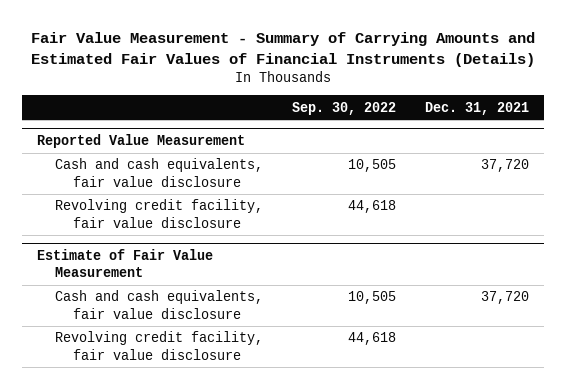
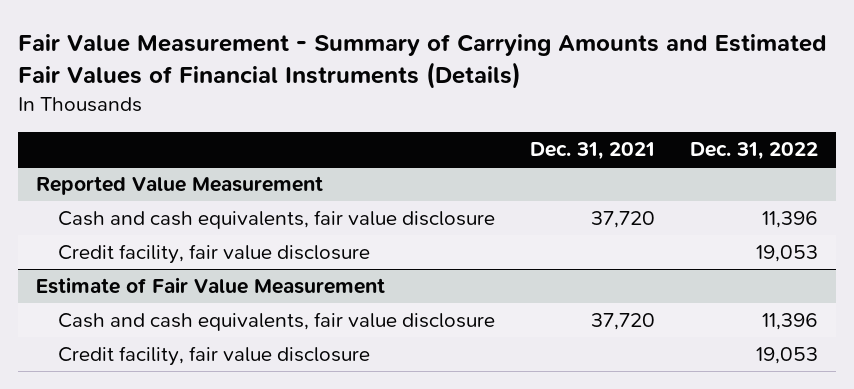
[292,101,397,115] Sep. 30, 2022 -> none
none -> [690,142,819,161] Dec. 31, 2022
[54,199,263,228] Revolving credit facility, fair value disclosure -> [58,244,371,265] Credit facility, fair value disclosure
[54,331,263,360] Revolving credit facility, fair value disclosure -> [58,346,371,367] Credit facility, fair value disclosure

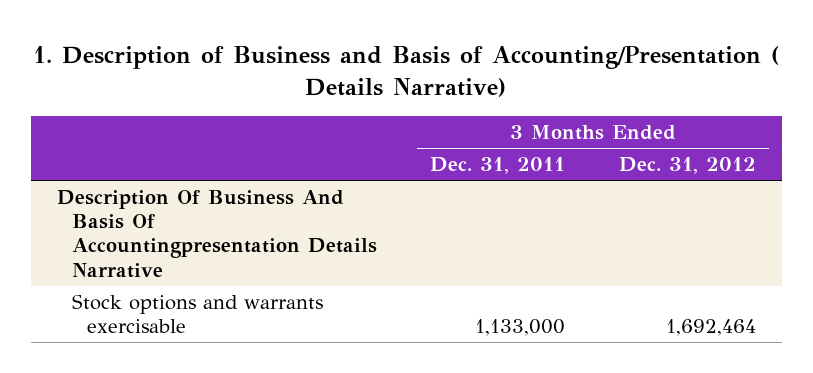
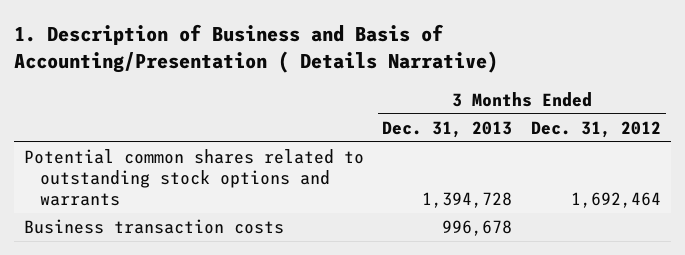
[430,157,566,175] Dec. 31, 2011 -> none
none -> [382,121,513,139] Dec. 31, 2013
[57,190,378,278] Description Of Business And Basis Of Accountingpresentation Details Narrative -> none
[72,294,324,334] Stock options and warrants exercisable -> [23,149,364,207] Potential common shares related to outstanding stock options and warrants
none -> [23,219,284,235] Business transaction costs

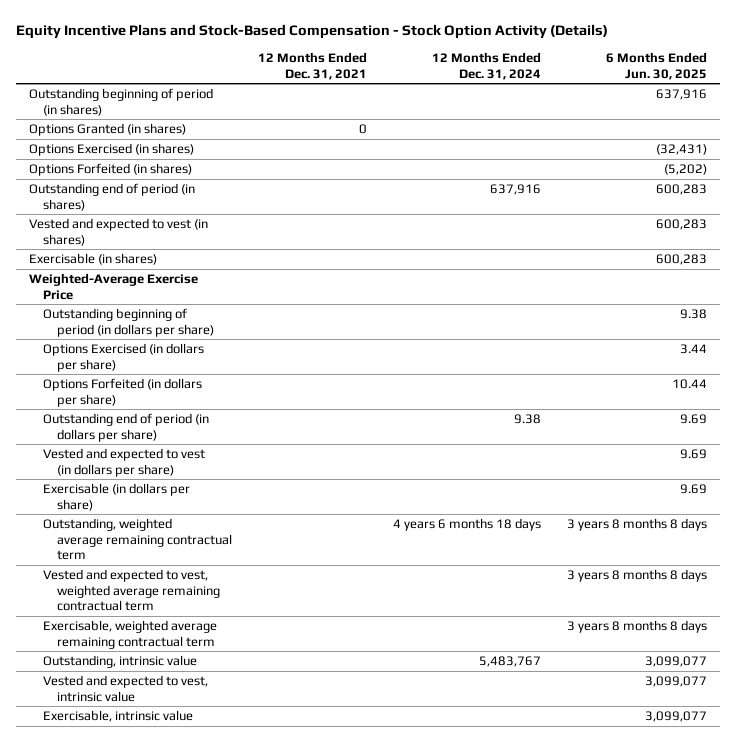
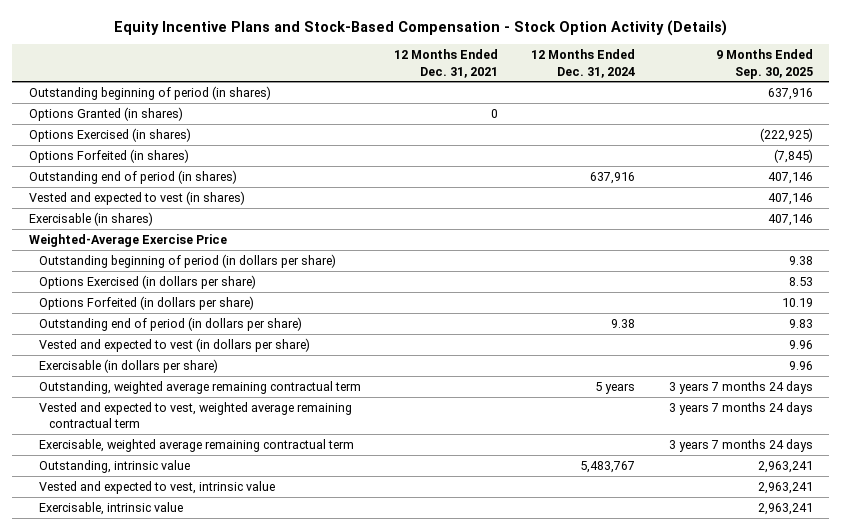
[605,52,707,80] 6 Months Ended Jun. 30, 2025 -> none
none -> [715,49,813,79] 9 Months Ended Sep. 30, 2025
[392,518,541,532] 4 years 6 months 18 days -> [595,381,636,394] 5 years

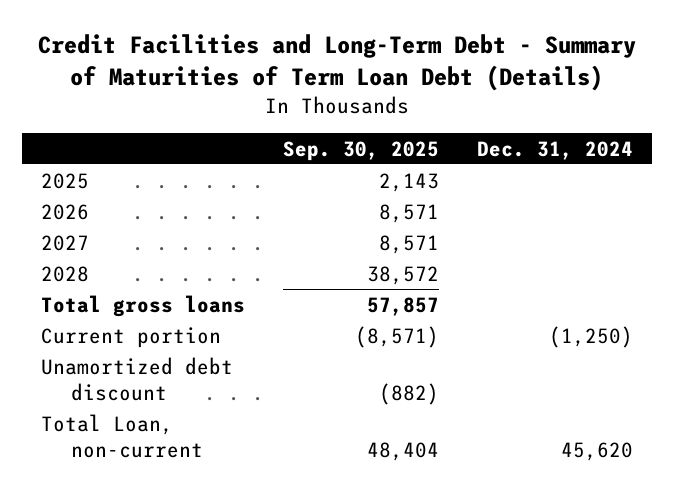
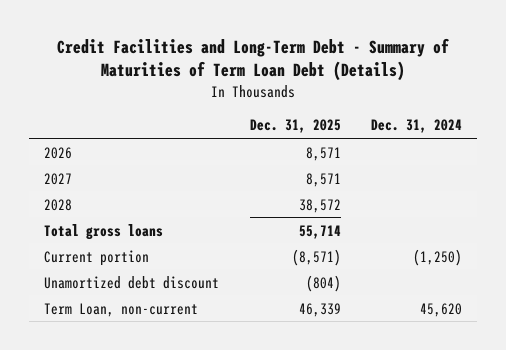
[282,140,439,161] Sep. 30, 2025 -> none
none -> [249,119,341,134] Dec. 31, 2025
[40,172,89,189] 2025 -> none
[40,413,204,458] Total Loan, non-current -> [44,302,199,317] Term Loan, non-current

